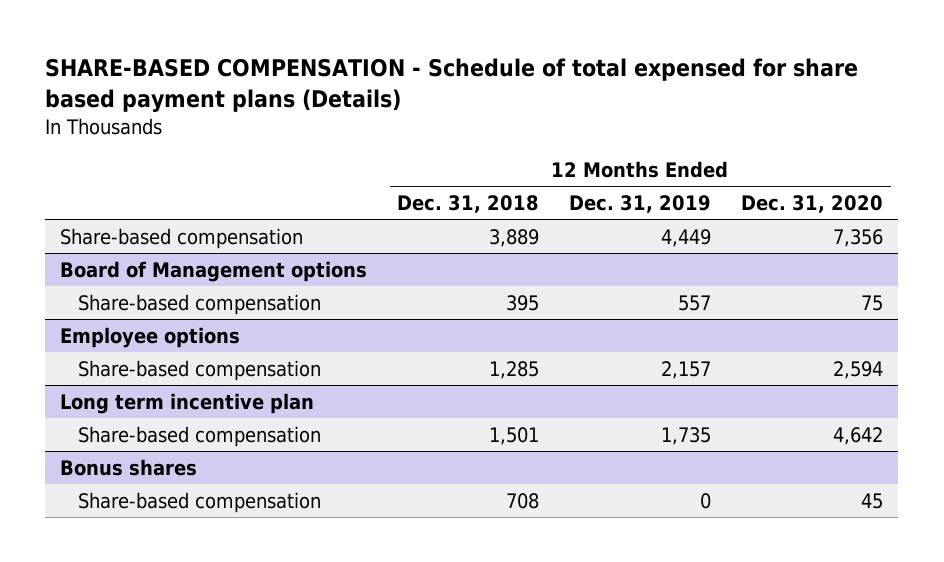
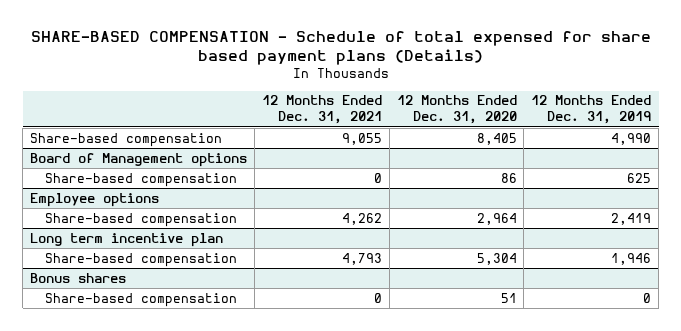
[397,195,540,214] Dec. 31, 2018 -> none
none -> [261,95,382,125] 12 Months Ended Dec. 31, 2021
[661,228,712,247] 4,449 -> [611,132,652,145] 4,990
[833,228,884,247] 7,356 -> [476,132,517,145] 8,405
[678,294,712,311] 557 -> [627,172,652,183] 625
[861,294,884,311] 75 -> [500,172,517,183] 86
[661,360,712,379] 2,157 -> [611,212,652,225] 2,419
[833,360,884,379] 2,594 -> [476,212,517,225] 2,964
[661,426,712,445] 1,735 -> [611,252,652,265] 1,946
[833,426,884,445] 4,642 -> [476,252,517,265] 5,304
[861,492,884,509] 45 -> [500,292,517,303] 51

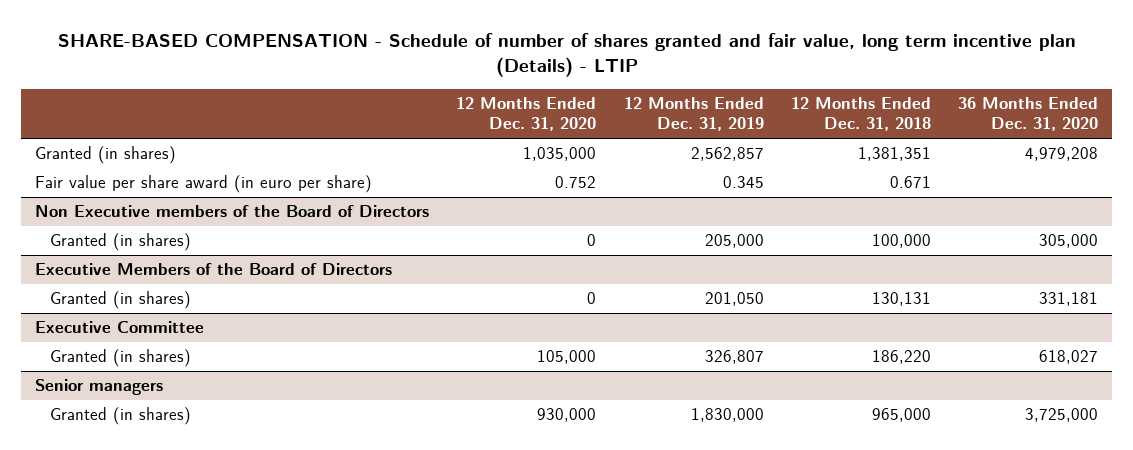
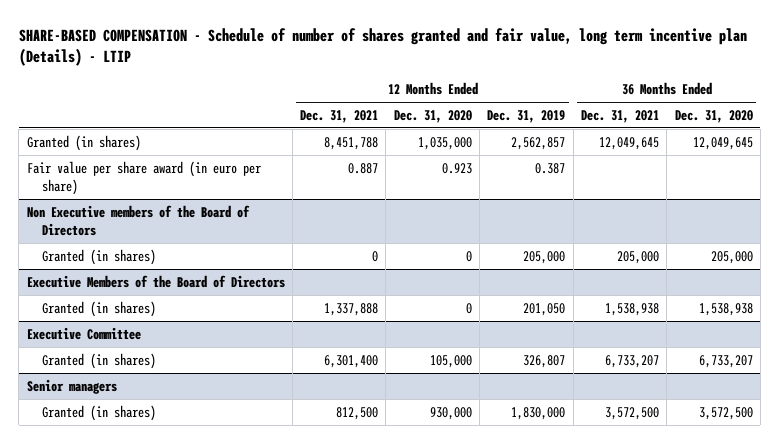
[790,96,931,132] 12 Months Ended Dec. 31, 2018 -> none
none -> [300,109,379,123] Dec. 31, 2021
none -> [580,109,659,123] Dec. 31, 2021
[1025,147,1099,162] 4,979,208 -> [692,136,753,150] 12,049,645
[555,176,597,189] 0.752 -> [441,162,472,174] 0.923
[722,176,764,189] 0.345 -> [535,162,566,174] 0.387
[1039,234,1099,249] 305,000 -> [710,250,753,264] 205,000
[1039,292,1099,307] 331,181 -> [698,302,753,316] 1,538,938
[1039,350,1099,365] 618,027 -> [698,354,753,368] 6,733,207
[1025,408,1099,423] 3,725,000 -> [698,406,753,420] 3,572,500

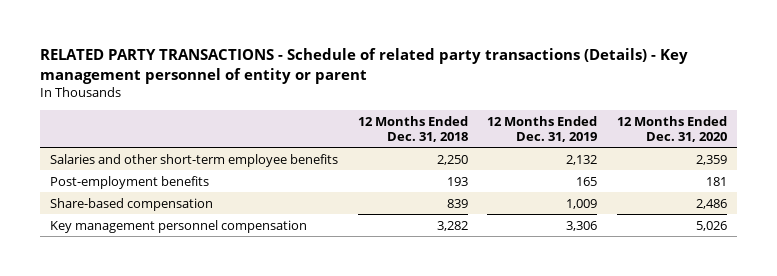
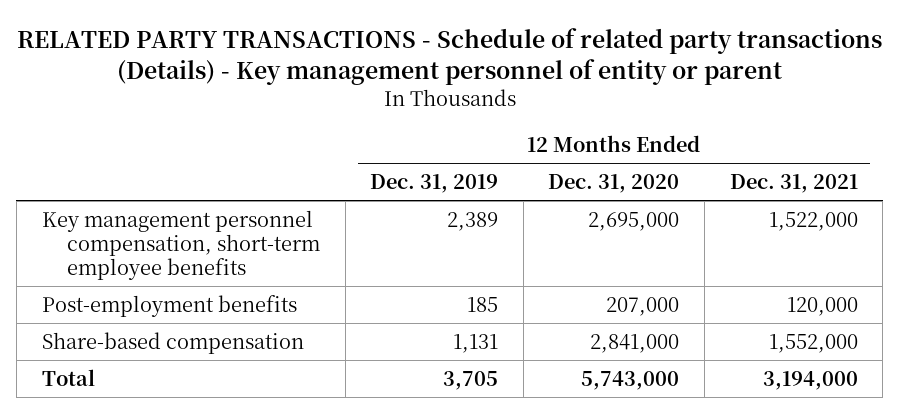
[357,115,468,142] 12 Months Ended Dec. 31, 2018 -> none
none -> [729,174,858,194] Dec. 31, 2021
[49,219,307,233] Key management personnel compensation -> none
[49,153,338,167] Salaries and other short-term employee benefits -> [41,209,320,280] Key management personnel compensation, short-term employee benefits
[566,154,598,165] 2,132 -> [447,211,499,231] 2,389
[696,154,728,165] 2,359 -> [588,211,680,231] 2,695,000
[576,176,598,186] 165 -> [467,296,499,312] 185
[706,176,728,186] 181 -> [606,296,680,316] 207,000
[566,198,598,209] 1,009 -> [453,333,499,353] 1,131
[696,198,728,209] 2,486 -> [590,333,680,353] 2,841,000
none -> [41,368,95,386] Total

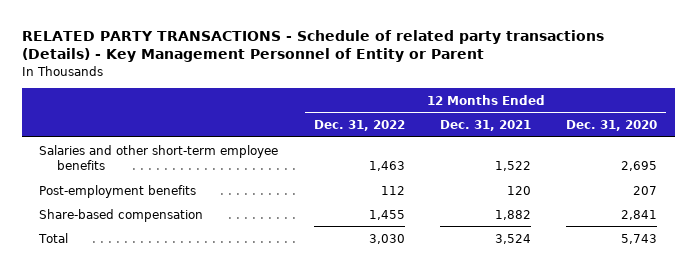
[16,27,882,85] RELATED PARTY TRANSACTIONS - Schedule of related party transactions (Details) - Key management personnel of entity or parent -> [21,29,604,63] RELATED PARTY TRANSACTIONS - Schedule of related party transactions (Details) - Key Management Personnel of Entity or Parent
[370,174,499,194] Dec. 31, 2019 -> none
none -> [313,119,405,131] Dec. 31, 2022
[41,209,320,280] Key management personnel compensation, short-term employee benefits -> [39,144,279,170] Salaries and other short-term employee benefits
[588,211,680,231] 2,695,000 -> [621,160,658,171] 2,695
[768,211,858,231] 1,522,000 -> [495,160,532,171] 1,522
[606,296,680,316] 207,000 -> [633,185,658,195] 207
[786,296,858,316] 120,000 -> [507,185,532,195] 120
[590,333,680,353] 2,841,000 -> [621,209,658,220] 2,841
[768,333,858,353] 1,552,000 -> [495,209,532,220] 1,882
[581,370,680,390] 5,743,000 -> [621,233,658,244] 5,743
[762,370,858,390] 3,194,000 -> [495,233,532,244] 3,524

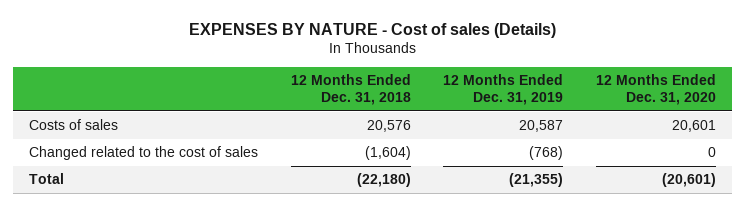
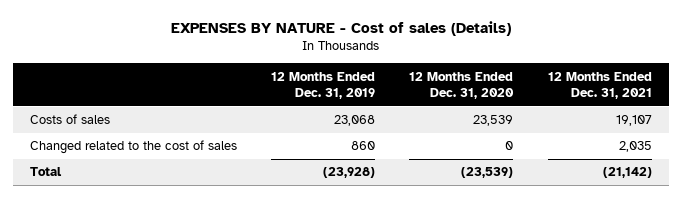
[290,73,411,106] 12 Months Ended Dec. 31, 2018 -> none
none -> [547,71,652,99] 12 Months Ended Dec. 31, 2021
[519,120,564,133] 20,587 -> [334,115,376,127] 23,068
[671,120,716,133] 20,601 -> [473,115,514,127] 23,539
[529,146,564,161] (768) -> [351,141,376,151] 860
[509,173,564,188] (21,355) -> [323,167,376,179] (23,928)
[661,173,716,188] (20,601) -> [461,167,514,179] (23,539)

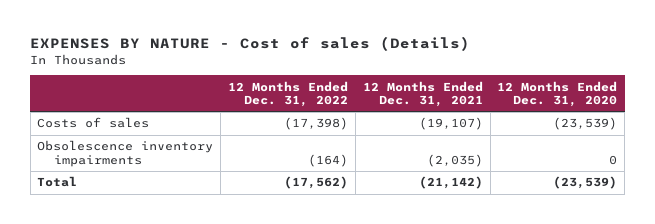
[271,71,376,99] 12 Months Ended Dec. 31, 2019 -> none
none -> [228,80,349,108] 12 Months Ended Dec. 31, 2022
[30,140,238,155] Changed related to the cost of sales -> none
[473,115,514,127] 23,539 -> [553,117,618,131] (23,539)
[615,115,652,127] 19,107 -> [418,117,483,131] (19,107)
none -> [37,140,214,167] Obsolescence inventory impairments

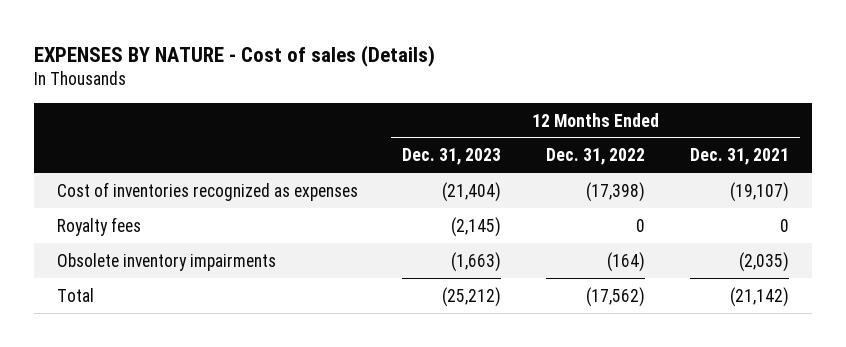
[497,80,618,108] 12 Months Ended Dec. 31, 2020 -> none
none -> [402,148,502,166] Dec. 31, 2023
[37,117,150,129] Costs of sales -> [56,181,358,201] Cost of inventories recognized as expenses
none -> [56,216,141,236] Royalty fees
[37,140,214,167] Obsolescence inventory impairments -> [56,252,276,271] Obsolete inventory impairments

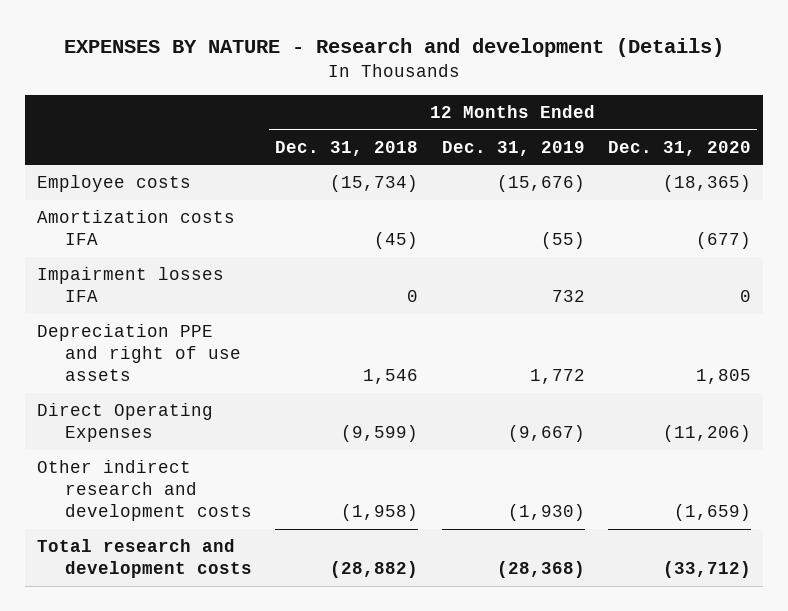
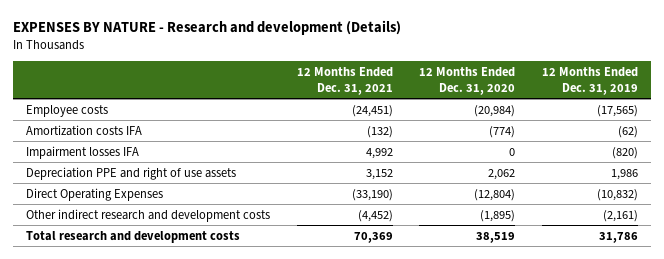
[275,140,419,156] Dec. 31, 2018 -> none
none -> [296,67,393,95] 12 Months Ended Dec. 31, 2021
[496,175,585,193] (15,676) -> [596,104,638,117] (17,565)
[663,175,752,193] (18,365) -> [474,104,516,117] (20,984)
[540,232,585,250] (55) -> [617,125,638,138] (62)
[696,232,752,250] (677) -> [489,125,516,138] (774)
[551,290,585,303] 732 -> [611,146,638,159] (820)
[529,369,585,385] 1,772 -> [610,168,638,180] 1,986
[696,369,752,385] 1,805 -> [488,168,516,180] 2,062
[507,425,585,443] (9,667) -> [596,188,638,201] (10,832)
[663,425,752,443] (11,206) -> [474,188,516,201] (12,804)
[507,504,585,522] (1,930) -> [602,209,638,222] (2,161)
[674,504,752,522] (1,659) -> [480,209,516,222] (1,895)
[496,561,585,579] (28,368) -> [598,231,638,243] 31,786
[663,561,752,579] (33,712) -> [476,231,516,243] 38,519

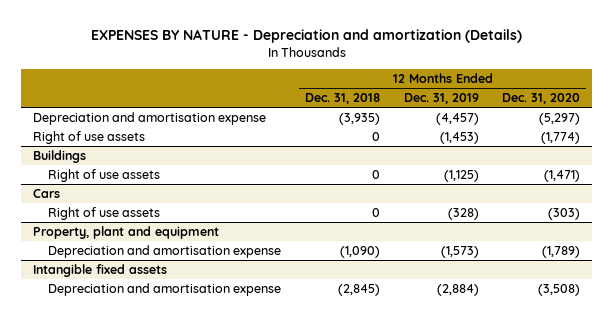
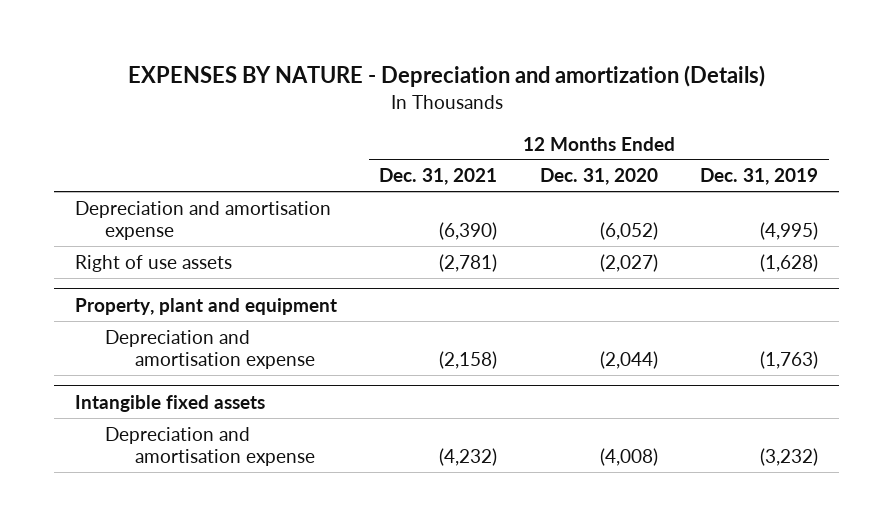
[304,93,380,105] Dec. 31, 2018 -> none
none -> [379,168,498,186] Dec. 31, 2021
[33,149,87,163] Buildings -> none
[48,168,161,182] Right of use assets -> none
[33,188,61,198] Cars -> none
[48,206,161,220] Right of use assets -> none
[435,112,479,125] (4,457) -> [760,221,819,240] (4,995)
[539,112,581,125] (5,297) -> [599,221,658,240] (6,052)
[439,131,479,144] (1,453) -> [760,253,819,272] (1,628)
[541,131,581,144] (1,774) -> [599,253,658,272] (2,027)
[440,245,479,258] (1,573) -> [760,350,819,369] (1,763)
[542,245,581,258] (1,789) -> [599,350,658,369] (2,044)
[436,283,479,296] (2,884) -> [760,447,819,466] (3,232)
[538,283,581,296] (3,508) -> [599,447,658,466] (4,008)

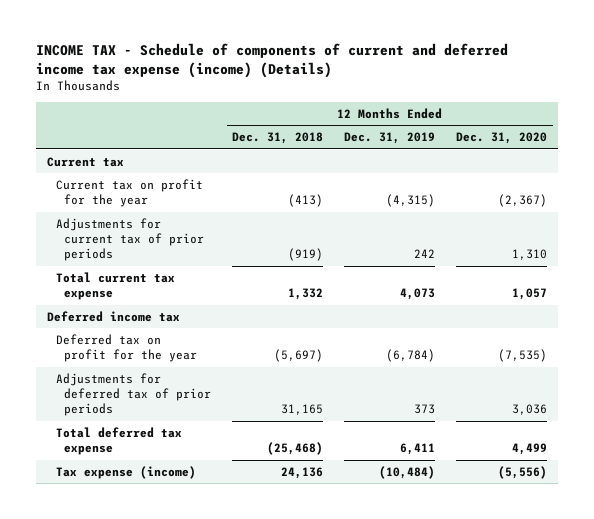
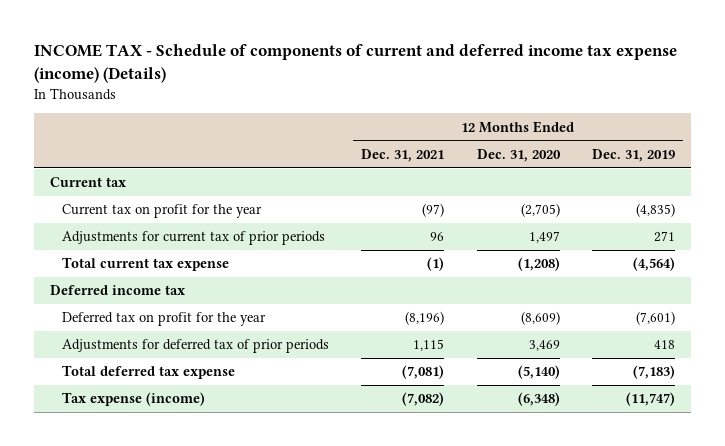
[232,132,324,145] Dec. 31, 2018 -> none
none -> [361,148,445,162] Dec. 31, 2021
[386,194,436,208] (4,315) -> [636,203,676,218] (4,835)
[498,194,548,208] (2,367) -> [520,203,560,218] (2,705)
[414,249,436,259] 242 -> [654,231,676,243] 271
[512,249,548,261] 1,310 -> [528,231,560,244] 1,497
[400,288,436,301] 4,073 -> [633,257,676,272] (4,564)
[512,288,548,301] 1,057 -> [517,257,560,272] (1,208)
[386,349,436,363] (6,784) -> [636,311,676,326] (7,601)
[498,349,548,363] (7,535) -> [520,311,560,326] (8,609)
[414,404,436,415] 373 -> [654,340,676,350] 418
[512,404,548,416] 3,036 -> [528,340,560,352] 3,469
[400,443,436,456] 6,411 -> [633,365,676,380] (7,183)
[512,443,548,456] 4,499 -> [517,365,560,380] (5,140)
[379,465,436,479] (10,484) -> [626,392,676,407] (11,747)
[498,465,548,479] (5,556) -> [517,392,560,407] (6,348)

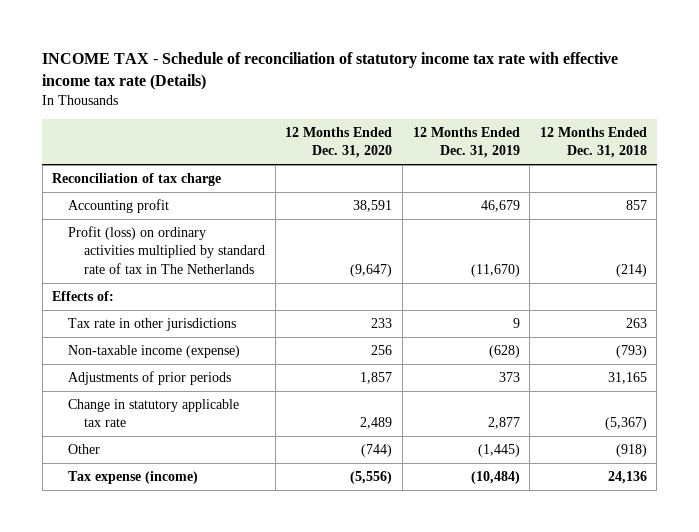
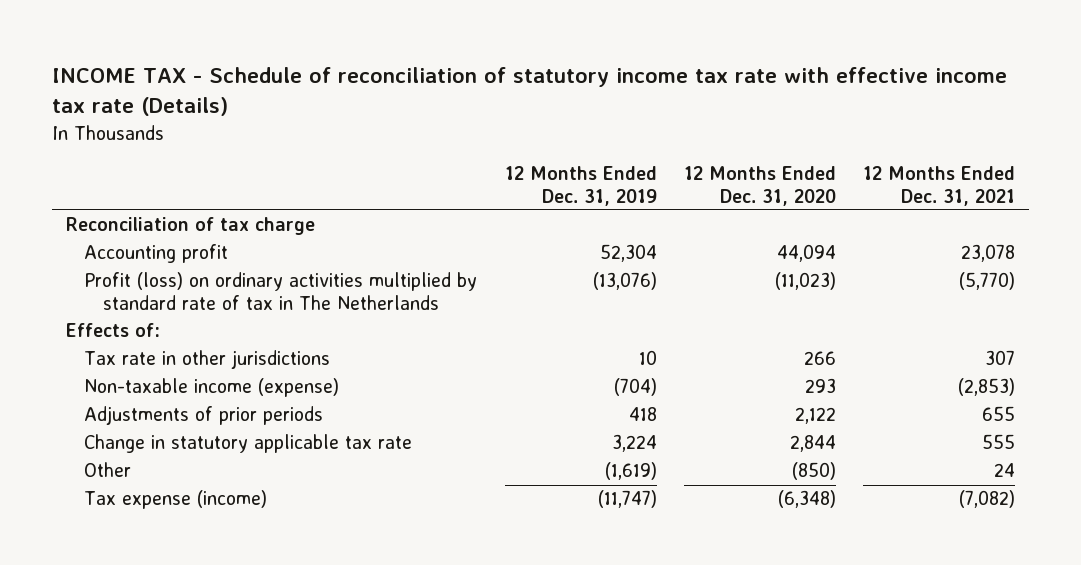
[539,127,647,159] 12 Months Ended Dec. 31, 2018 -> none
none -> [863,165,1016,206] 12 Months Ended Dec. 31, 2021
[353,200,393,213] 38,591 -> [777,244,837,263] 44,094
[480,200,520,213] 46,679 -> [599,244,657,263] 52,304
[350,263,393,277] (9,647) -> [775,272,837,291] (11,023)
[470,263,520,277] (11,670) -> [592,272,657,291] (13,076)
[371,318,393,329] 233 -> [804,351,837,366] 266
[512,318,520,329] 9 -> [638,350,657,366] 10
[371,345,393,356] 256 -> [805,378,837,394] 293
[488,345,520,359] (628) -> [613,378,657,397] (704)
[360,372,393,385] 1,857 -> [795,407,837,425] 2,122
[498,372,520,383] 373 -> [628,407,657,422] 418
[360,417,393,430] 2,489 -> [790,435,837,453] 2,844
[487,417,520,430] 2,877 -> [611,434,657,453] 3,224
[361,444,393,458] (744) -> [792,462,837,481] (850)
[477,444,520,458] (1,445) -> [604,462,657,481] (1,619)
[350,471,393,485] (5,556) -> [778,490,837,509] (6,348)
[470,471,520,485] (10,484) -> [597,490,657,509] (11,747)

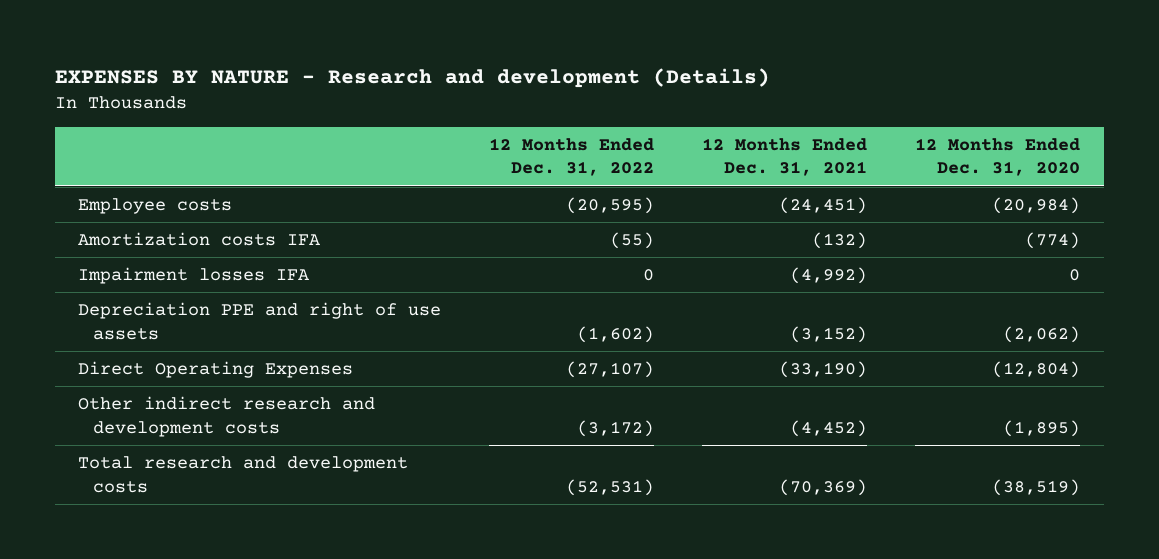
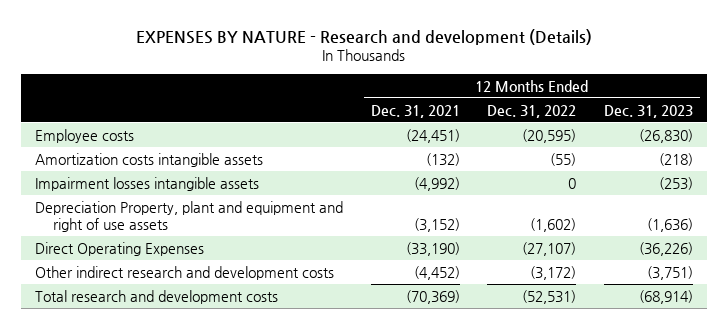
[915,137,1081,177] 12 Months Ended Dec. 31, 2020 -> none
none -> [604,104,694,118] Dec. 31, 2023
[78,232,321,247] Amortization costs IFA -> [34,152,263,167] Amortization costs intangible assets
[78,267,310,285] Impairment losses IFA -> [34,176,259,191] Impairment losses intangible assets
[78,302,442,340] Depreciation PPE and right of use assets -> [34,200,343,233] Depreciation Property, plant and equipment and right of use assets

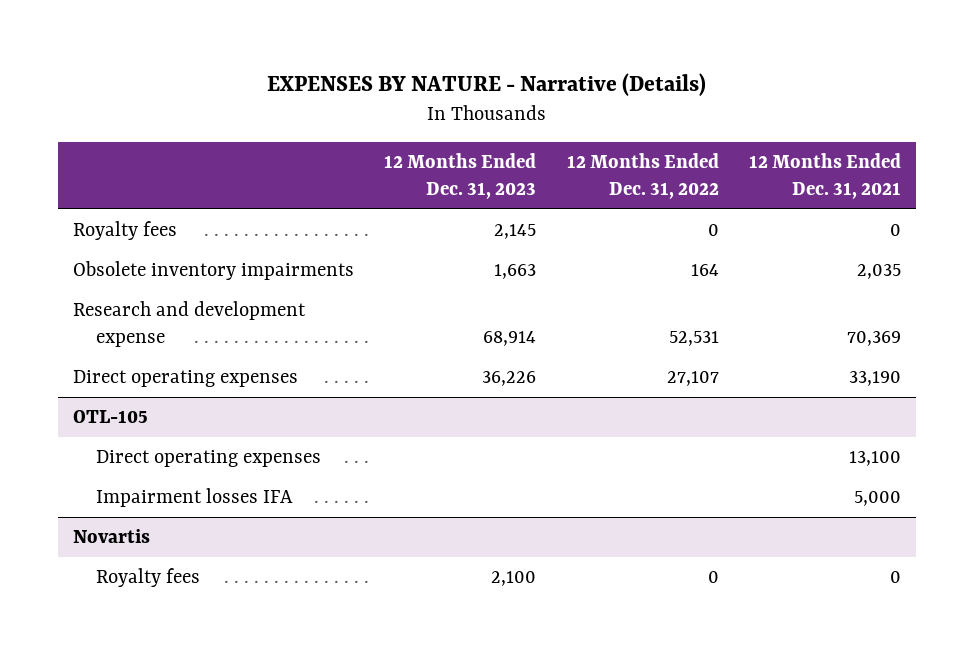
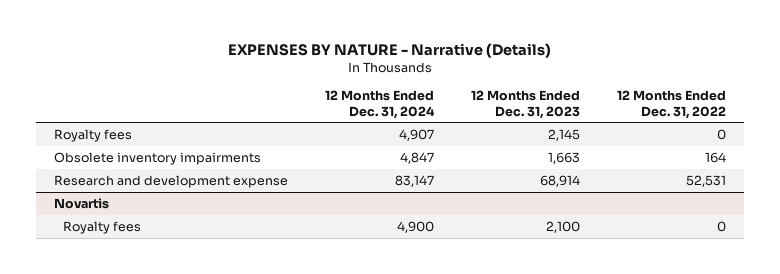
[748,153,901,200] 12 Months Ended Dec. 31, 2021 -> none
none -> [325,89,436,119] 12 Months Ended Dec. 31, 2024
[73,370,299,388] Direct operating expenses -> none
[73,410,149,424] OTL-105 -> none
[96,450,322,468] Direct operating expenses -> none
[96,488,294,508] Impairment losses IFA -> none

